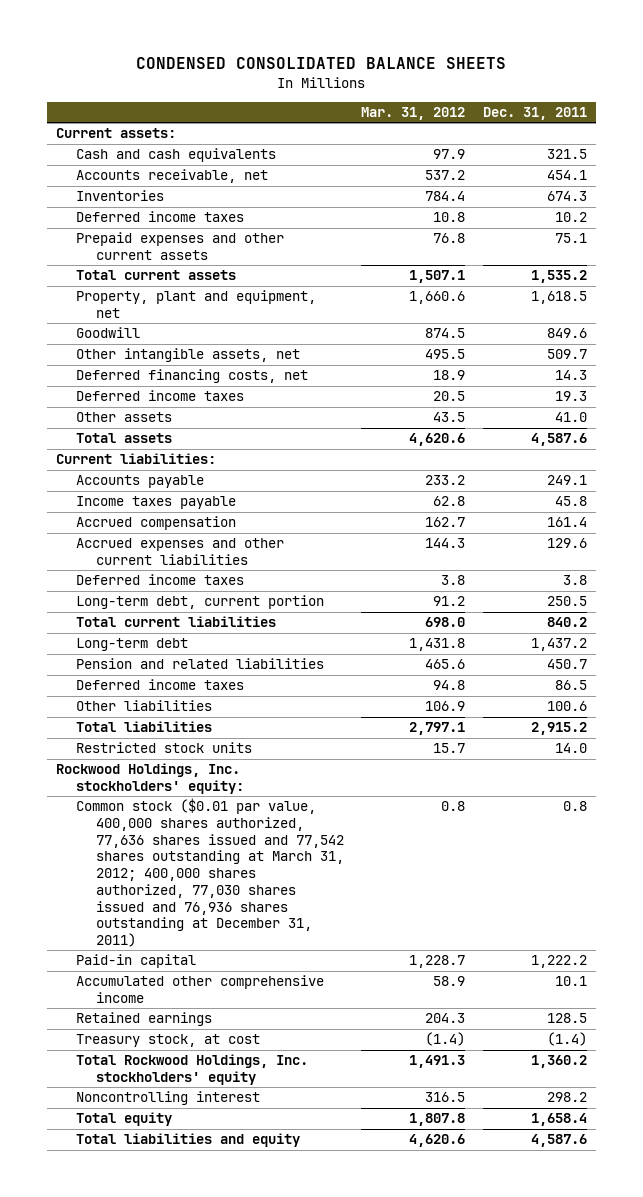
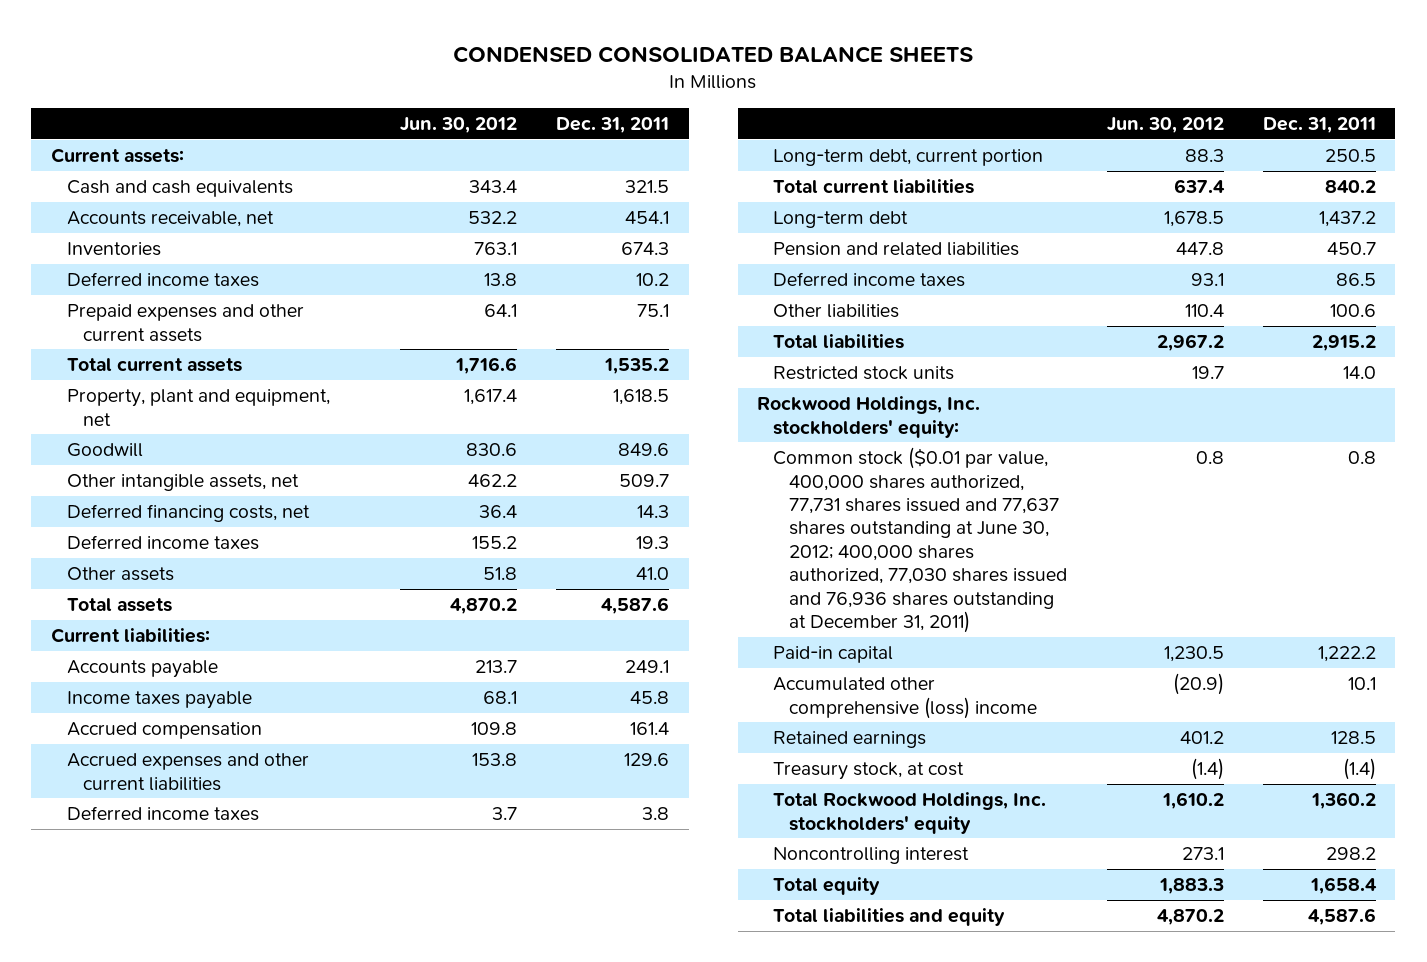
[361,106,466,120] Mar. 31, 2012 -> none
none -> [400,116,518,133] Jun. 30, 2012
[75,798,344,947] Common stock ($0.01 par value, 400,000 shares authorized, 77,636 shares issued and 77,542 shares outstanding at March 31, 2012; 400,000 shares authorized, 77,030 shares issued and 76,936 shares outstanding at December 31, 2011) -> [773,447,1068,634] Common stock ($0.01 par value, 400,000 shares authorized, 77,731 shares issued and 77,637 shares outstanding at June 30, 2012; 400,000 shares authorized, 77,030 shares issued and 76,936 shares outstanding at December 31, 2011)
[75,975,324,1004] Accumulated other comprehensive income -> [773,677,1038,719] Accumulated other comprehensive (loss) income

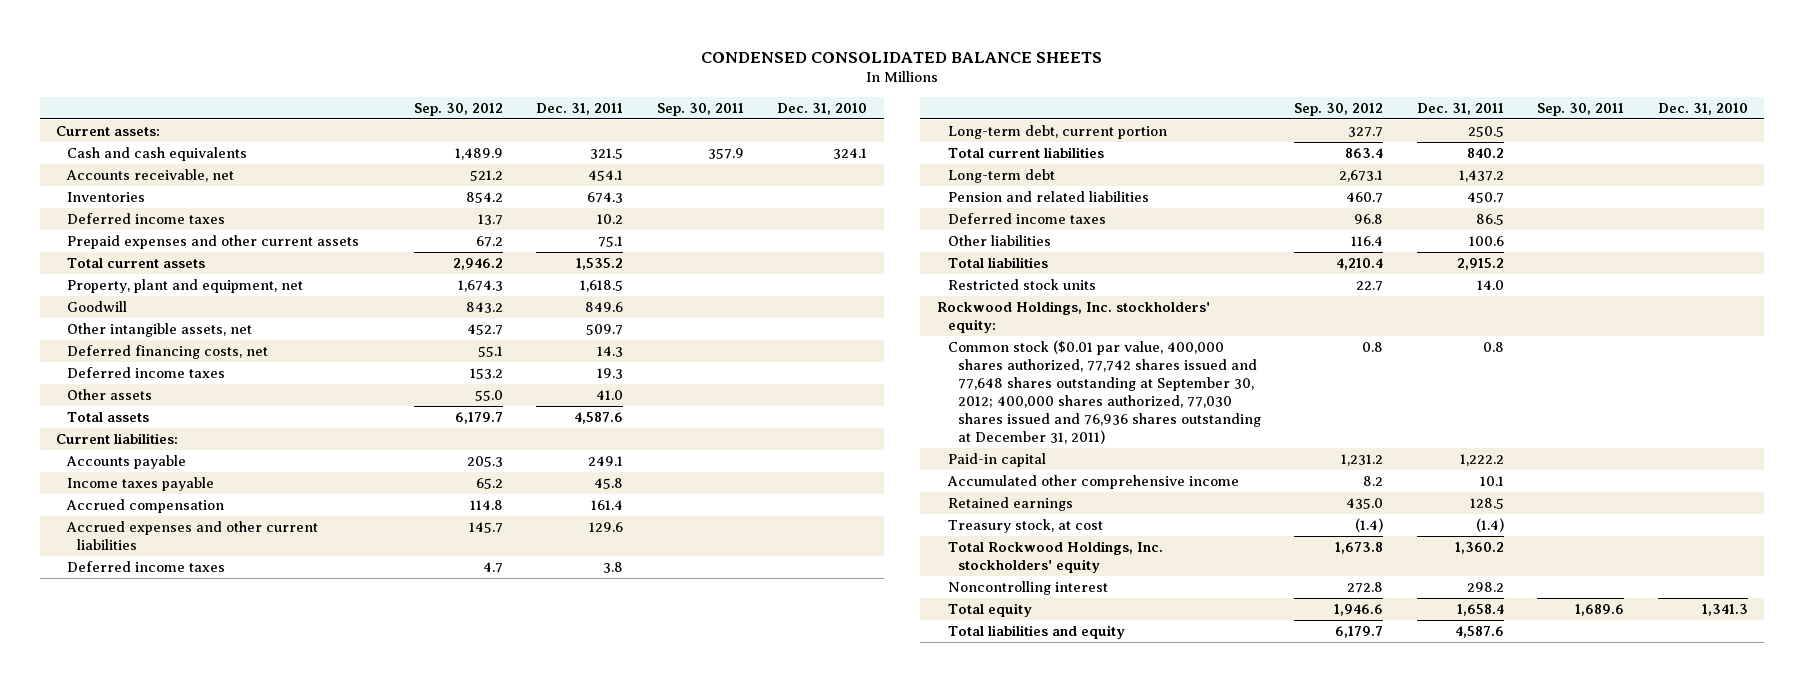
[400,116,518,133] Jun. 30, 2012 -> none
none -> [413,103,503,117] Sep. 30, 2012
none -> [656,103,744,117] Sep. 30, 2011
none -> [777,103,868,116] Dec. 31, 2010
[773,447,1068,634] Common stock ($0.01 par value, 400,000 shares authorized, 77,731 shares issued and 77,637 shares outstanding at June 30, 2012; 400,000 shares authorized, 77,030 shares issued and 76,936 shares outstanding at December 31, 2011) -> [947,340,1261,445] Common stock ($0.01 par value, 400,000 shares authorized, 77,742 shares issued and 77,648 shares outstanding at September 30, 2012; 400,000 shares authorized, 77,030 shares issued and 76,936 shares outstanding at December 31, 2011)
[773,677,1038,719] Accumulated other comprehensive (loss) income -> [946,475,1239,490] Accumulated other comprehensive income

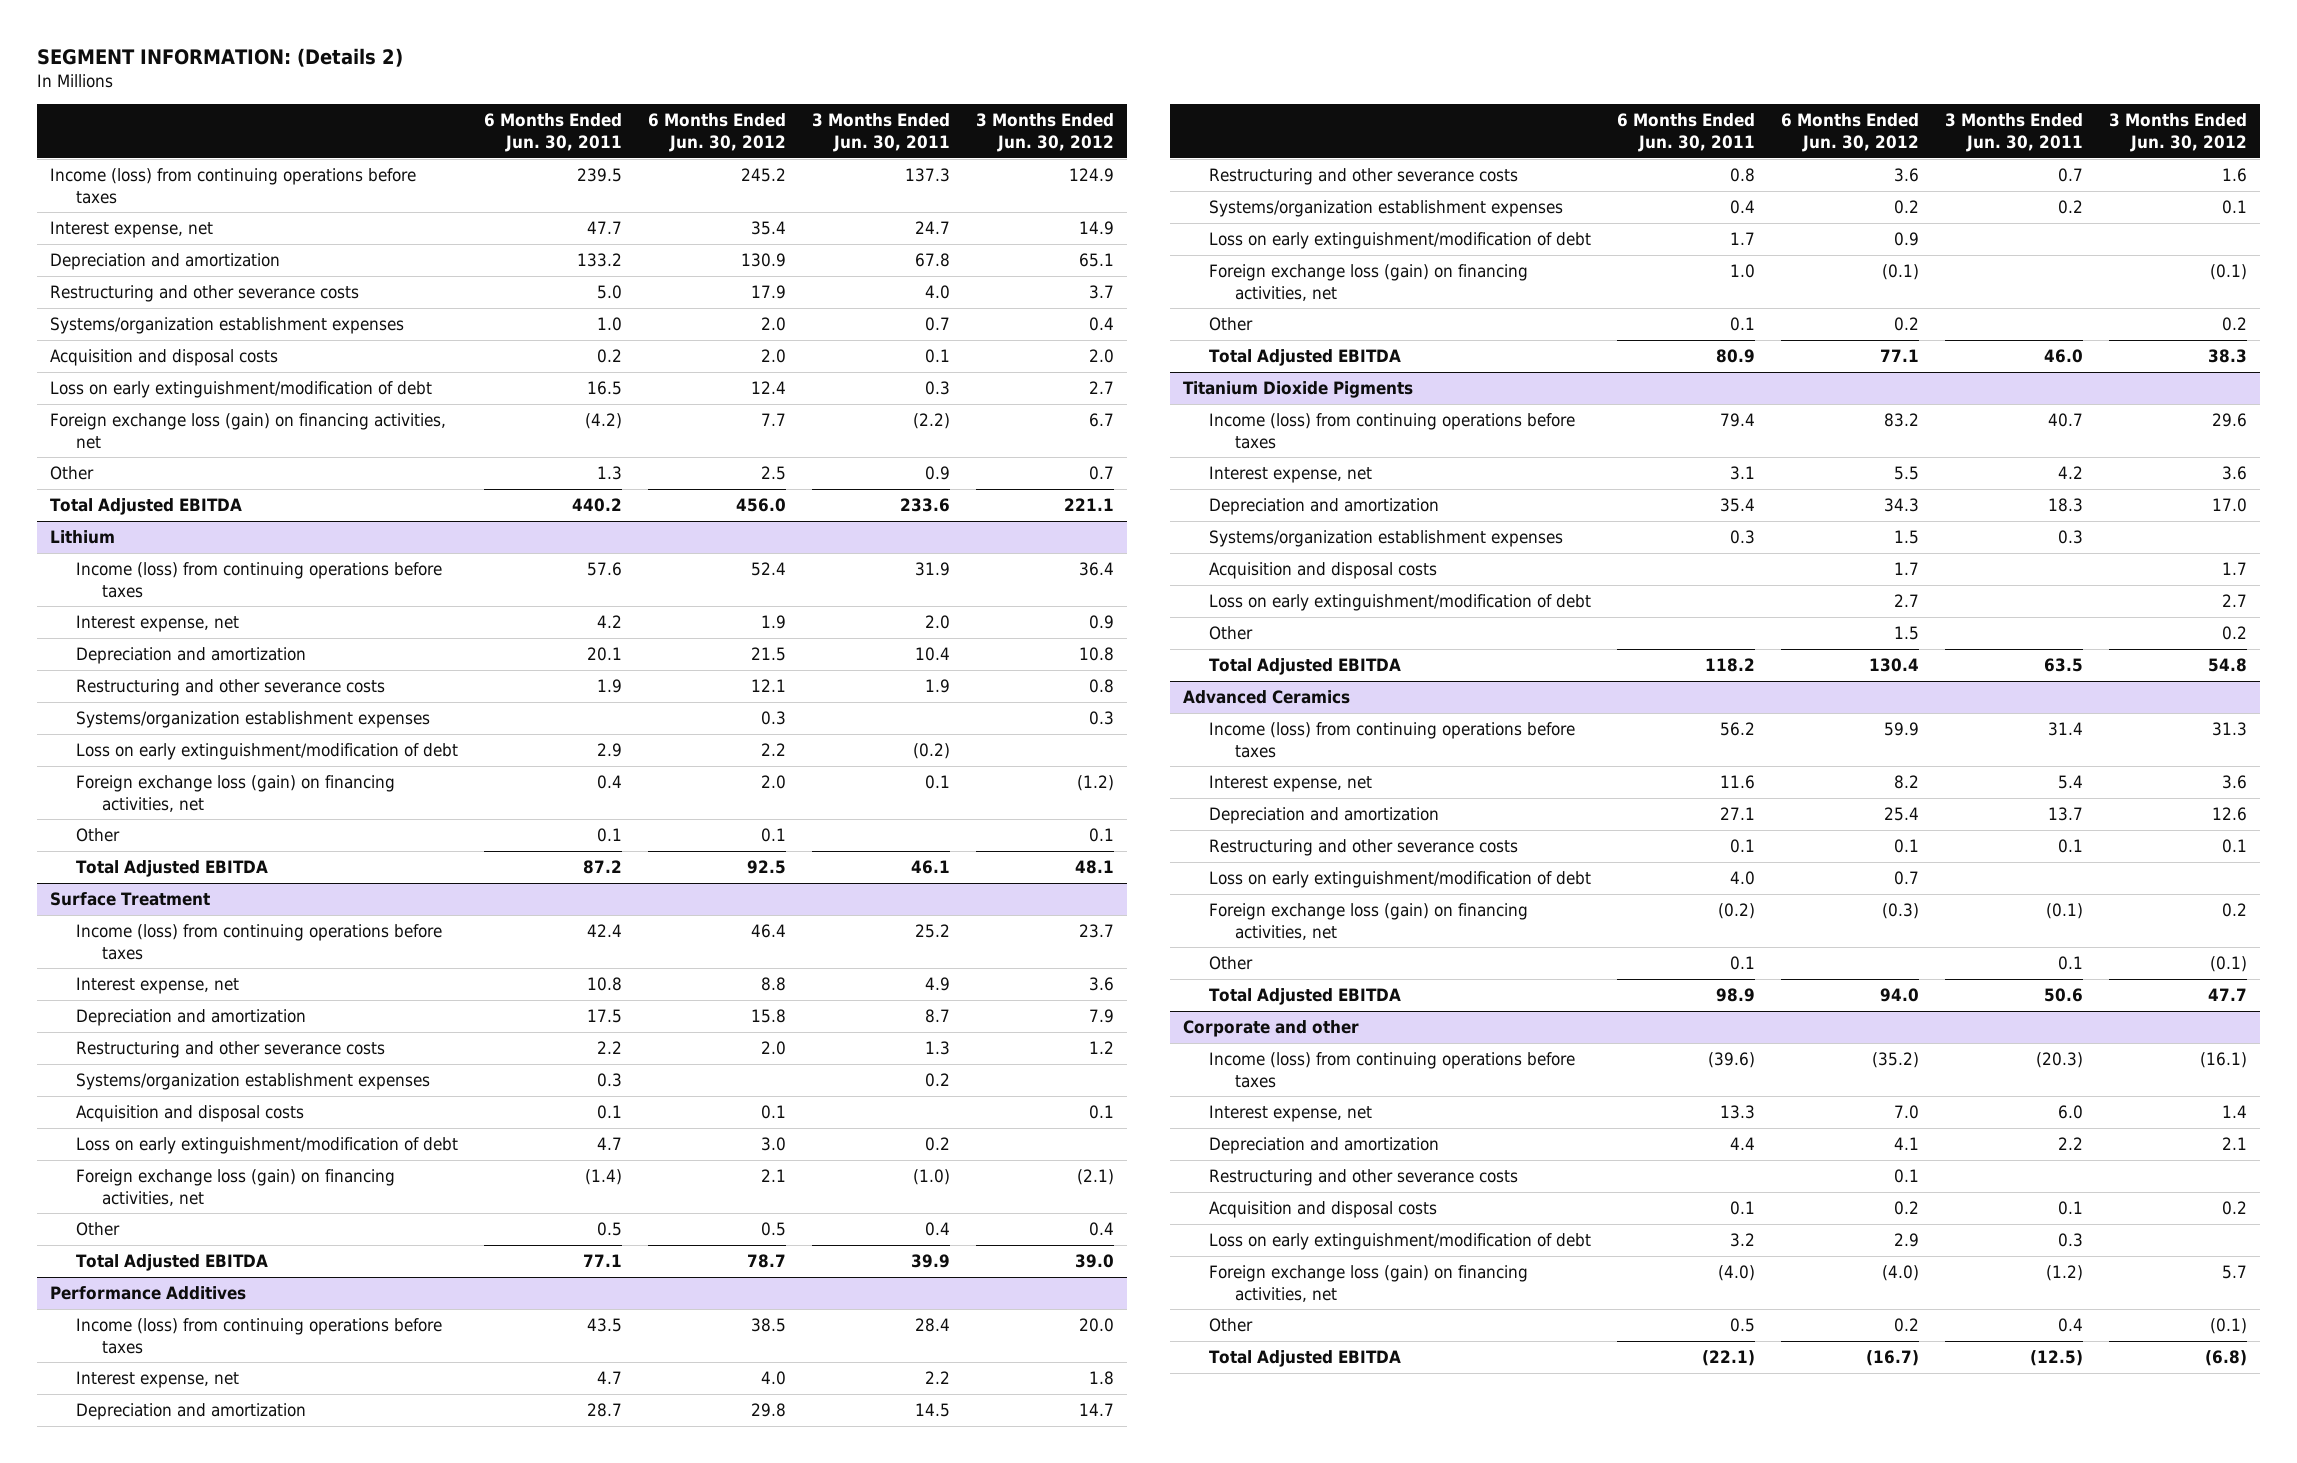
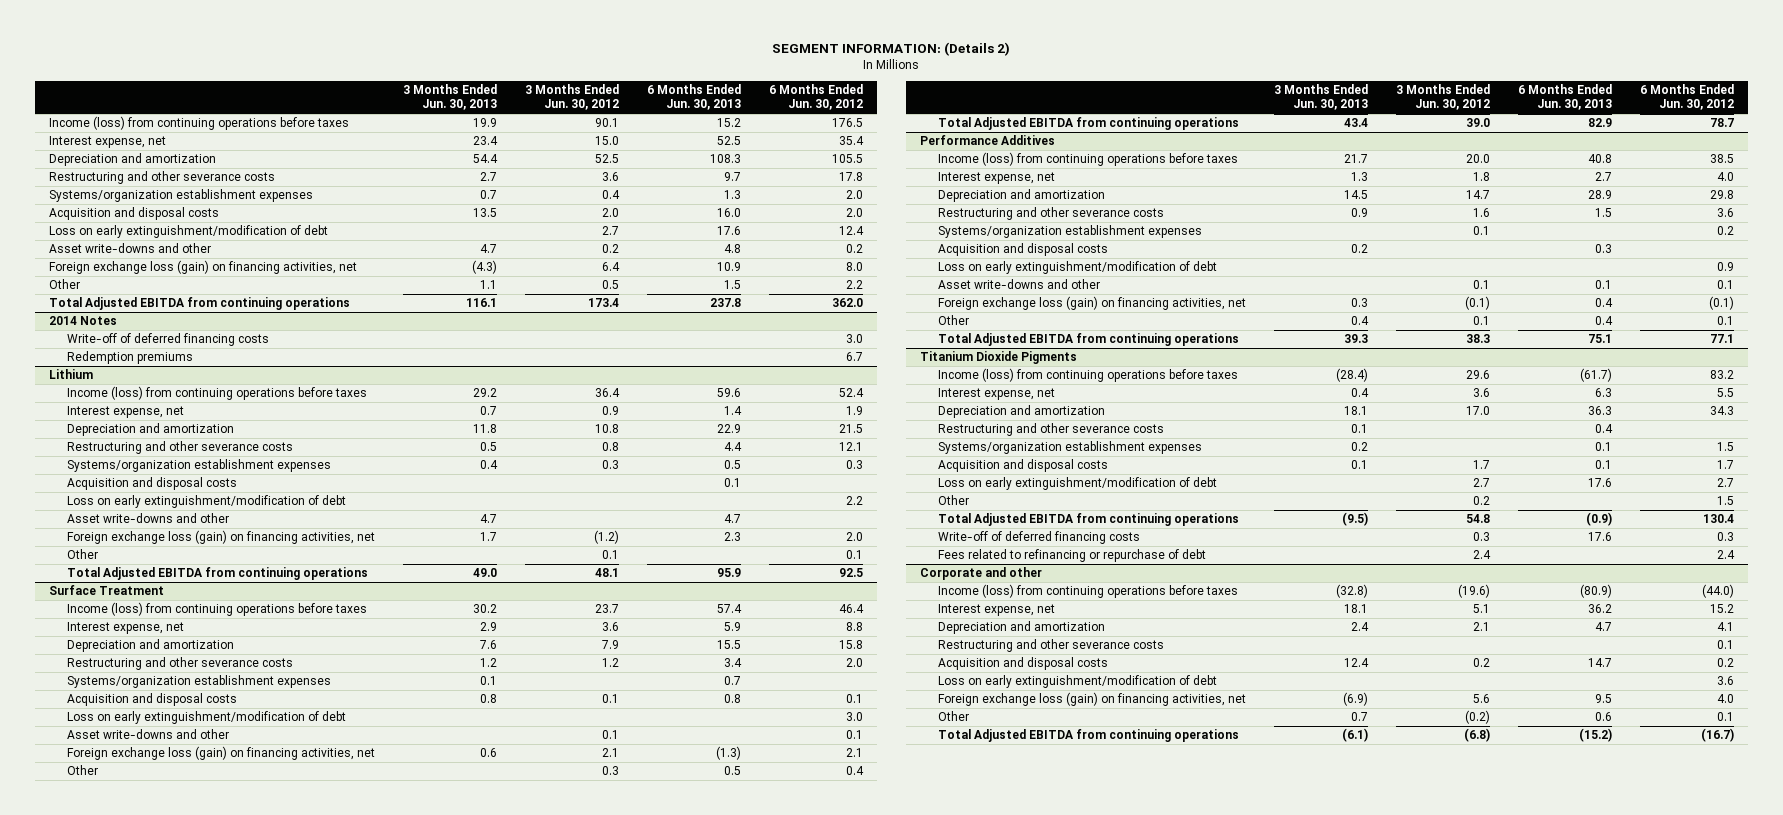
[484,113,623,153] 6 Months Ended Jun. 30, 2011 -> none
[812,113,951,153] 3 Months Ended Jun. 30, 2011 -> none
none -> [402,84,497,111] 3 Months Ended Jun. 30, 2013
none -> [646,84,741,111] 6 Months Ended Jun. 30, 2013
[741,168,787,183] 245.2 -> [831,118,863,128] 176.5
[1069,168,1115,183] 124.9 -> [594,118,619,128] 90.1
[1079,221,1115,236] 14.9 -> [594,136,619,146] 15.0
[741,253,787,268] 130.9 -> [831,154,863,164] 105.5
[1079,253,1115,268] 65.1 -> [594,154,619,164] 52.5
[751,285,787,300] 17.9 -> [838,172,863,182] 17.8
[1089,285,1115,300] 3.7 -> [601,172,619,182] 3.6
none -> [48,243,211,254] Asset write-downs and other
[761,413,787,427] 7.7 -> [845,262,863,272] 8.0
[1089,413,1115,428] 6.7 -> [601,262,620,272] 6.4
[761,466,787,481] 2.5 -> [845,280,863,290] 2.2
[1089,466,1115,481] 0.7 -> [601,280,619,290] 0.5
[50,498,243,516] Total Adjusted EBITDA -> [48,297,350,311] Total Adjusted EBITDA from continuing operations
[736,498,787,513] 456.0 -> [831,298,863,308] 362.0
[1064,498,1115,512] 221.1 -> [587,298,619,308] 173.4
none -> [48,316,117,326] 2014 Notes
none -> [66,333,269,347] Write-off of deferred financing costs
none -> [66,351,193,365] Redemption premiums
none -> [66,477,237,491] Acquisition and disposal costs
none -> [66,513,229,524] Asset write-downs and other
[75,860,268,878] Total Adjusted EBITDA -> [66,567,368,581] Total Adjusted EBITDA from continuing operations
none -> [66,729,229,740] Asset write-downs and other
[1077,1169,1115,1186] (2.1) -> [601,748,619,758] 2.1
[761,1222,787,1237] 0.5 -> [845,766,864,776] 0.4
[1089,1222,1115,1237] 0.4 -> [601,766,619,776] 0.3
[75,1254,268,1272] Total Adjusted EBITDA -> [937,117,1239,131] Total Adjusted EBITDA from continuing operations
none -> [937,243,1108,257] Acquisition and disposal costs
none -> [937,279,1100,290] Asset write-downs and other
[1893,317,1919,332] 0.2 -> [1716,316,1734,326] 0.1
[2222,317,2248,332] 0.2 -> [1472,316,1490,326] 0.1
[1208,349,1401,367] Total Adjusted EBITDA -> [937,333,1239,347] Total Adjusted EBITDA from continuing operations
none -> [937,423,1164,437] Restructuring and other severance costs
[1183,690,1351,705] Advanced Ceramics -> none
[1208,722,1575,758] Income (loss) from continuing operations before taxes -> none
[1208,775,1372,793] Interest expense, net -> none
[1208,807,1439,825] Depreciation and amortization -> none
[1208,839,1518,857] Restructuring and other severance costs -> none
[1208,871,1591,889] Loss on early extinguishment/modification of debt -> none
[1208,903,1528,940] Foreign exchange loss (gain) on financing activities, net -> none
[1208,956,1253,971] Other -> none
[1208,988,1401,1006] Total Adjusted EBITDA -> none
[1208,658,1401,676] Total Adjusted EBITDA -> [937,513,1239,527] Total Adjusted EBITDA from continuing operations
none -> [937,531,1140,545] Write-off of deferred financing costs
none -> [937,549,1206,563] Fees related to refinancing or repurchase of debt
[1871,1052,1919,1069] (35.2) -> [1701,584,1734,599] (44.0)
[2200,1052,2248,1069] (16.1) -> [1457,584,1490,599] (19.6)
[1893,1105,1919,1120] 7.0 -> [1709,604,1734,614] 15.2
[2222,1105,2248,1119] 1.4 -> [1472,604,1490,614] 5.1
[1893,1233,1919,1248] 2.9 -> [1716,676,1734,686] 3.6
[1881,1265,1919,1282] (4.0) -> [1716,694,1734,704] 4.0
[2222,1265,2248,1280] 5.7 -> [1472,694,1490,704] 5.6
[1893,1318,1919,1333] 0.2 -> [1716,712,1734,722] 0.1
[2210,1318,2248,1335] (0.1) -> [1464,710,1490,725] (0.2)
[1208,1350,1401,1368] Total Adjusted EBITDA -> [937,729,1239,743] Total Adjusted EBITDA from continuing operations

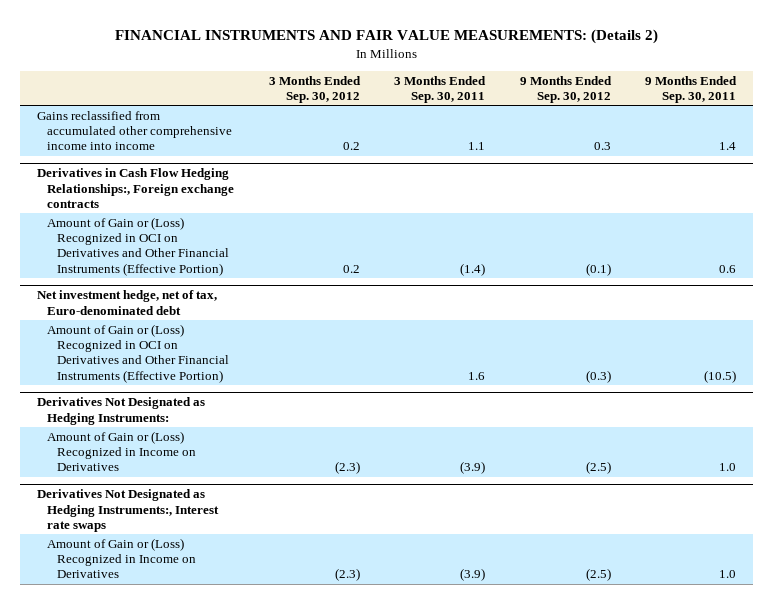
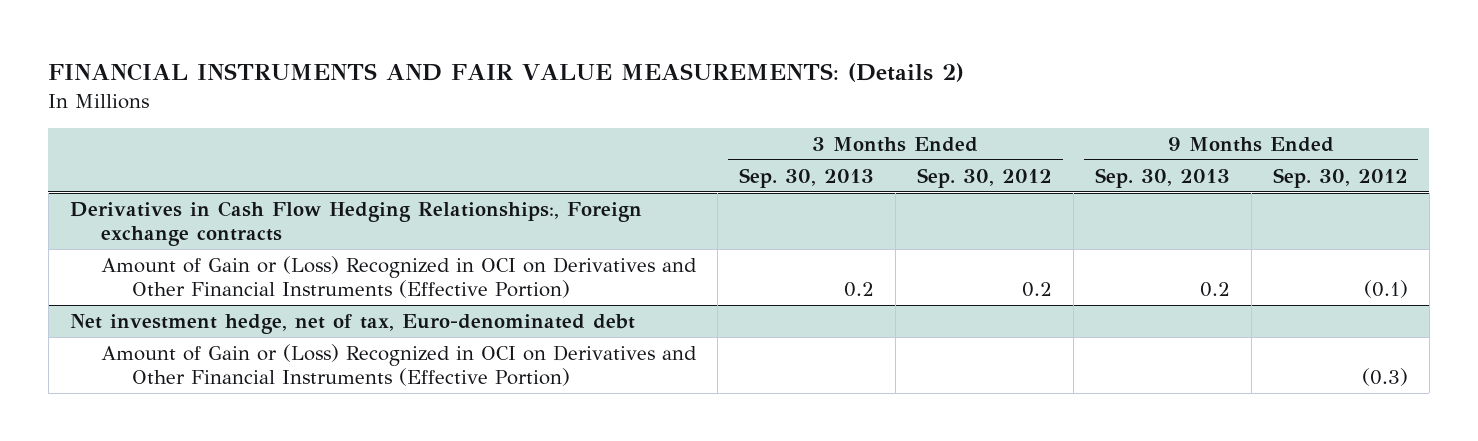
[394,75,487,103] 3 Months Ended Sep. 30, 2011 -> none
[645,75,738,103] 9 Months Ended Sep. 30, 2011 -> none
none -> [739,167,875,188] Sep. 30, 2013
none -> [1094,167,1230,188] Sep. 30, 2013
[37,110,233,151] Gains reclassified from accumulated other comprehensive income into income -> none
[37,397,206,425] Derivatives Not Designated as Hedging Instruments: -> none
[47,430,197,472] Amount of Gain or (Loss) Recognized in Income on Derivatives -> none
[37,489,220,533] Derivatives Not Designated as Hedging Instruments:, Interest rate swaps -> none
[47,537,197,579] Amount of Gain or (Loss) Recognized in Income on Derivatives -> none

